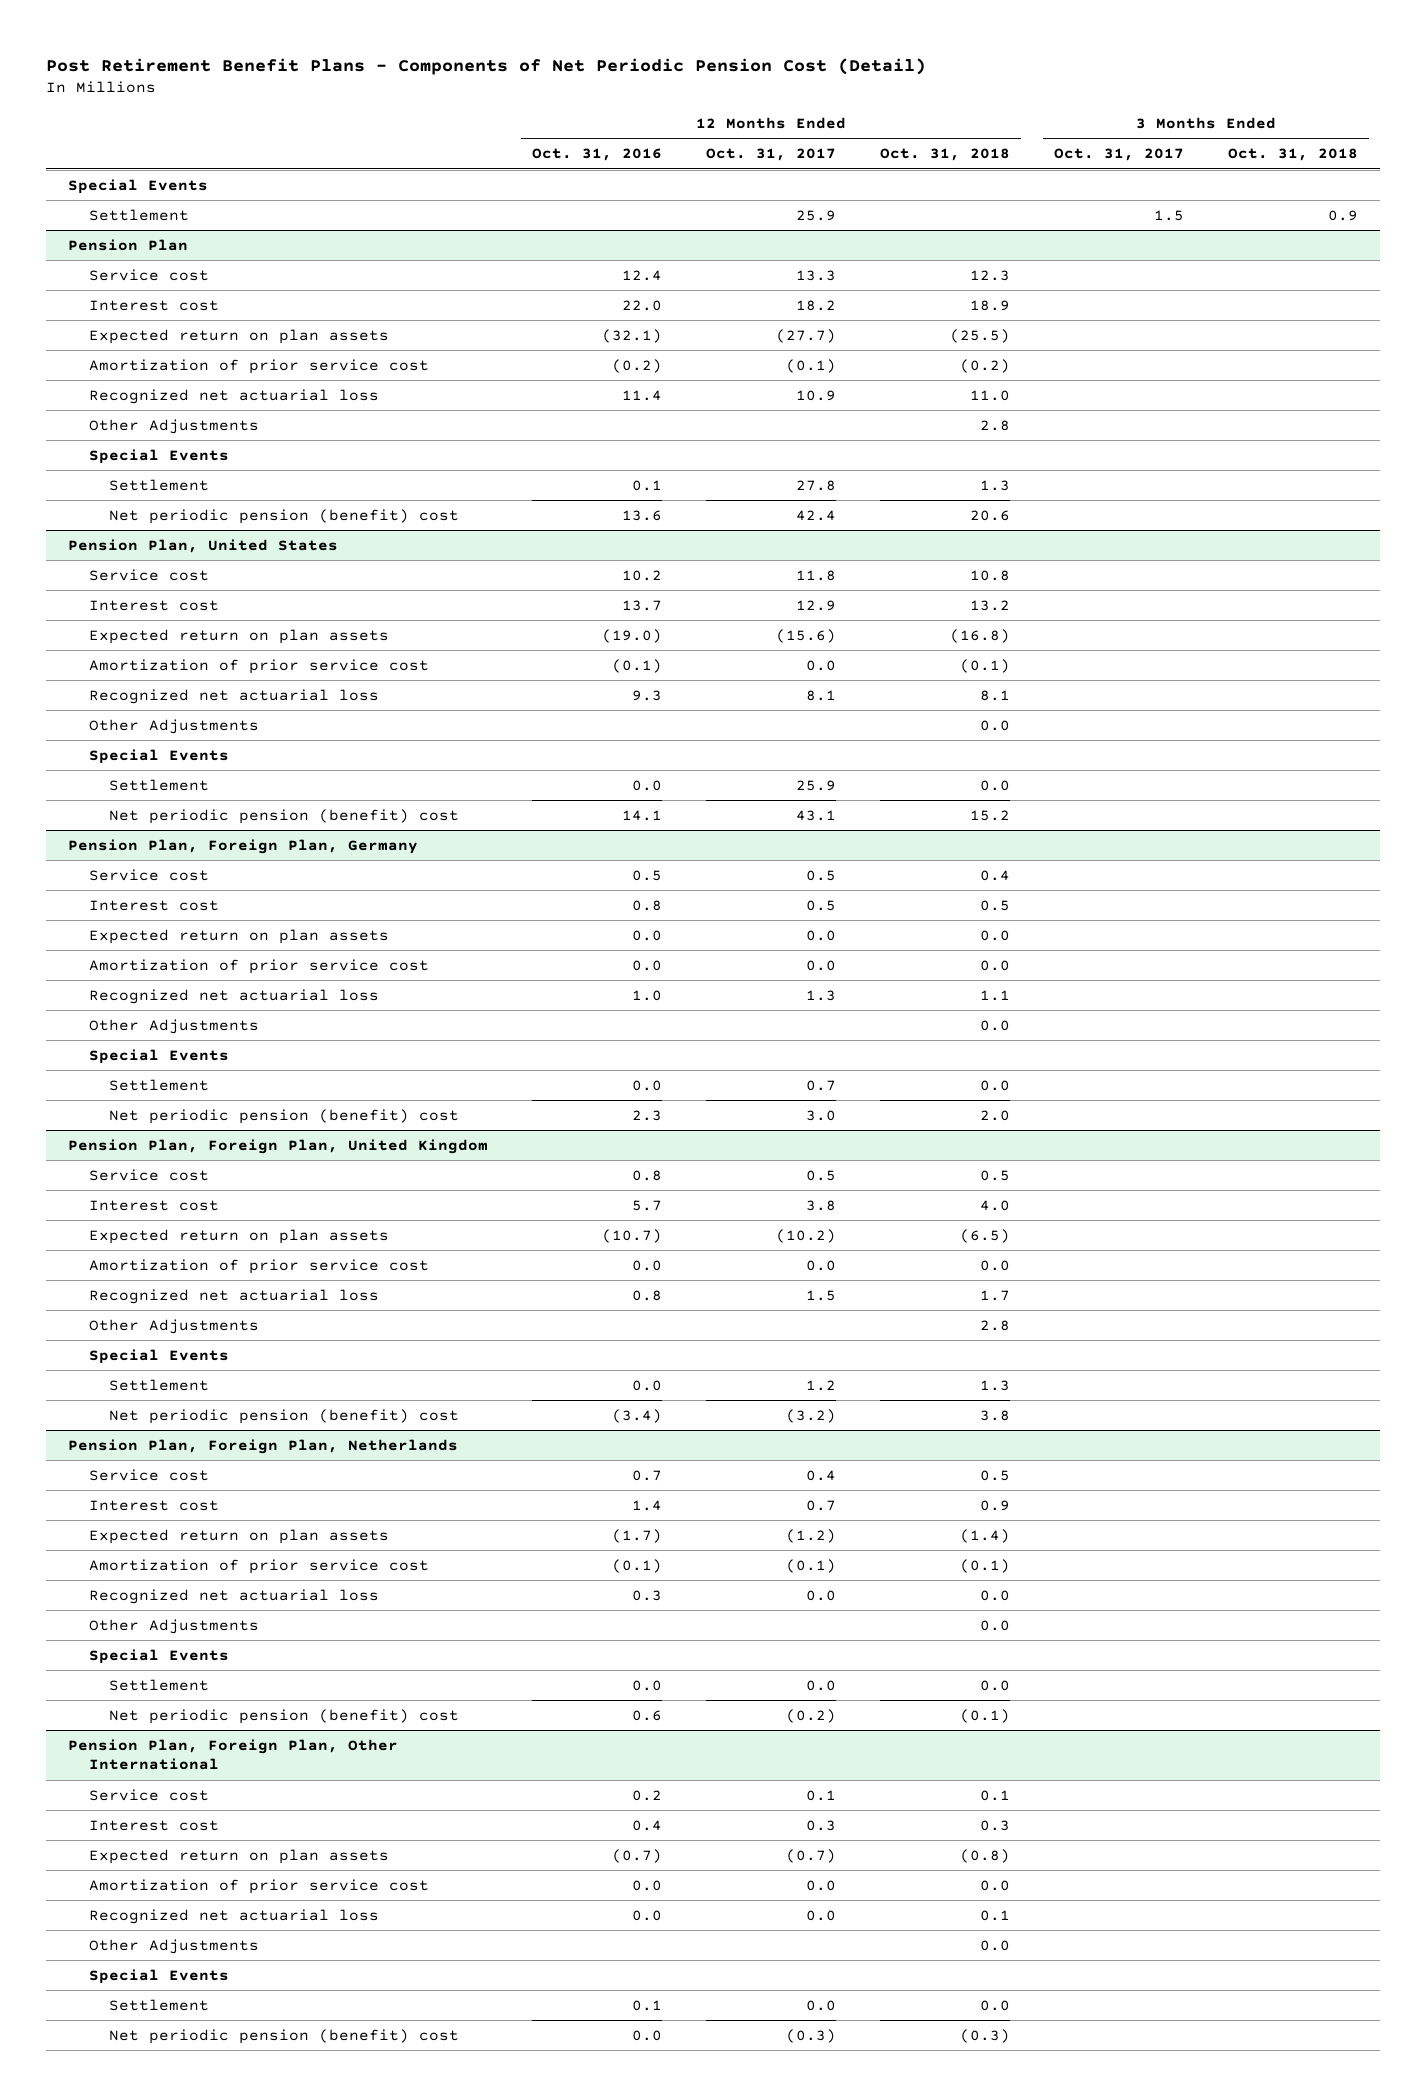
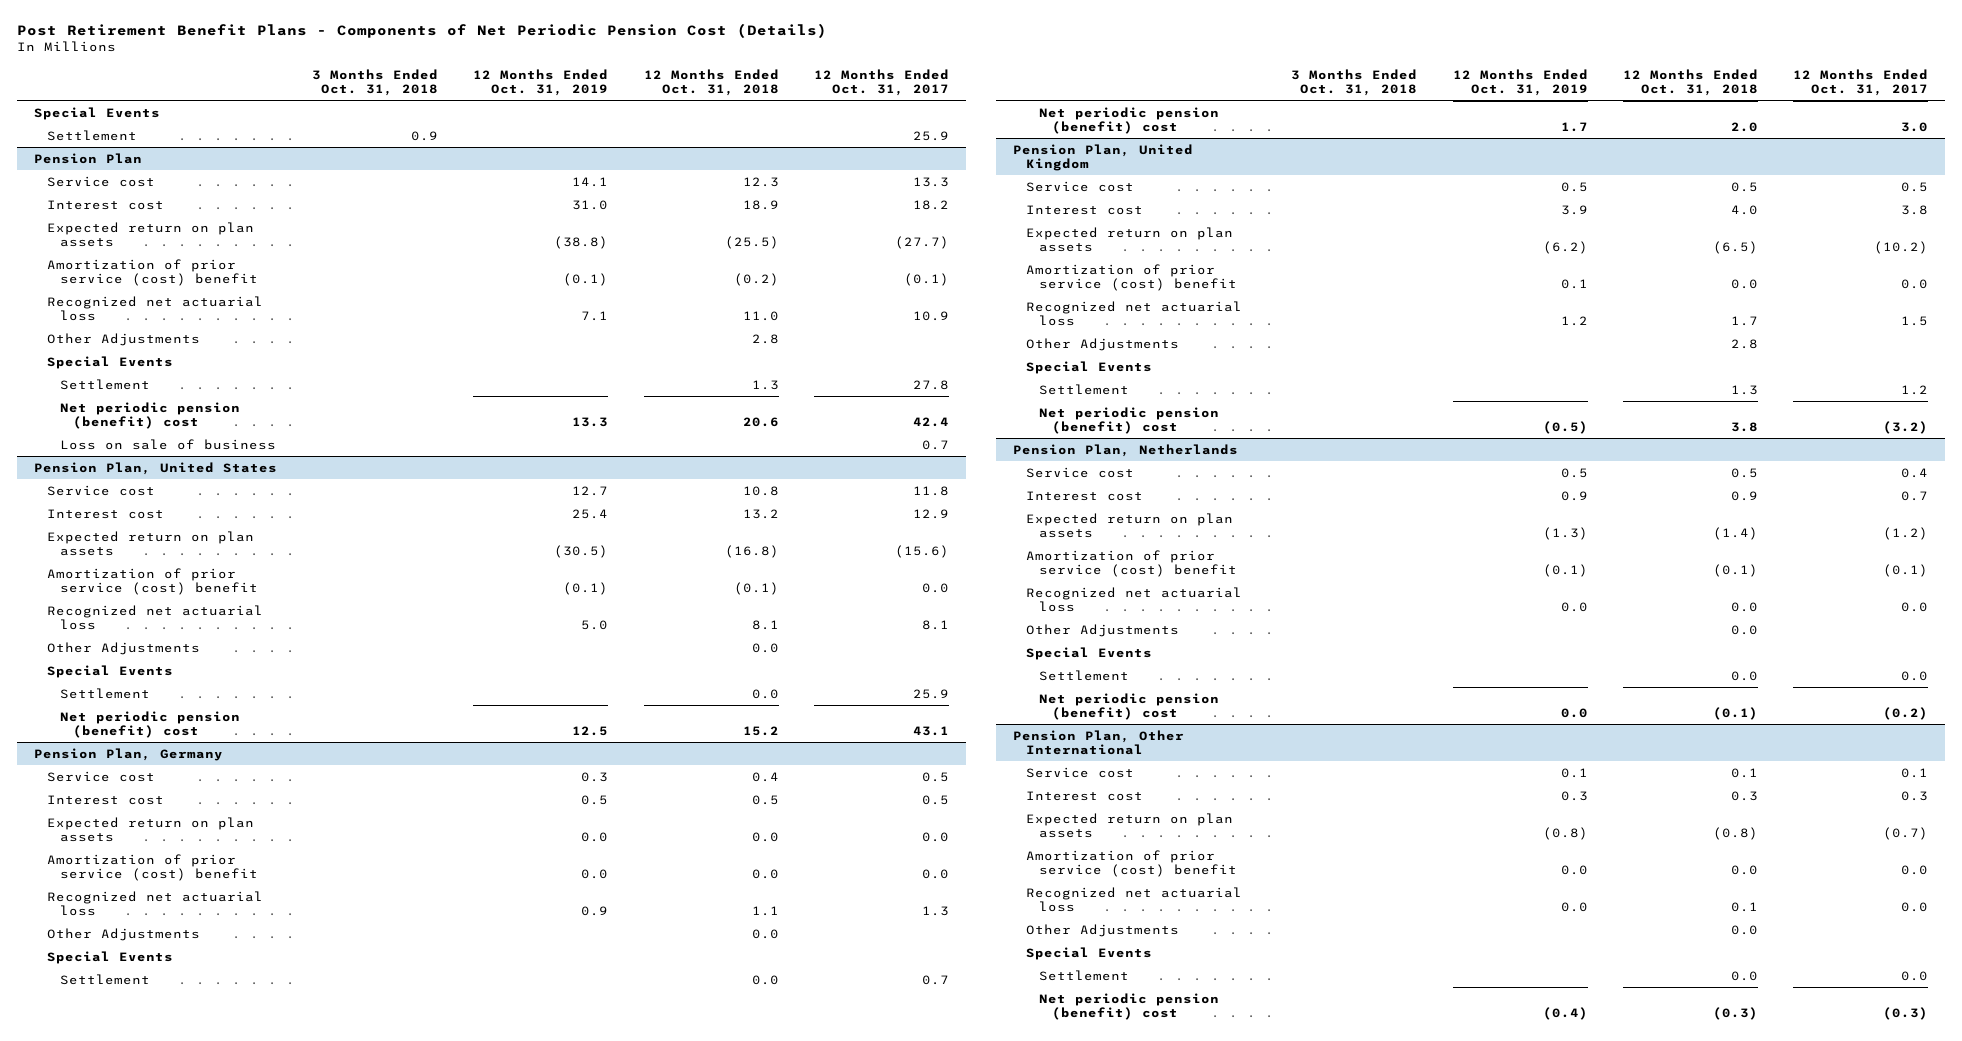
[46,57,927,75] Post Retirement Benefit Plans - Components of Net Periodic Pension Cost (Detail) -> [16,23,827,39] Post Retirement Benefit Plans - Components of Net Periodic Pension Cost (Details)
[532,148,663,162] Oct. 31, 2016 -> none
[1054,148,1185,162] Oct. 31, 2017 -> none
none -> [473,68,609,97] 12 Months Ended Oct. 31, 2019
[88,358,429,374] Amortization of prior service cost -> [47,258,258,287] Amortization of prior service (cost) benefit
none -> [59,438,276,450] Loss on sale of business
[88,658,429,674] Amortization of prior service cost -> [47,567,258,596] Amortization of prior service (cost) benefit
[68,838,419,854] Pension Plan, Foreign Plan, Germany -> [34,747,224,761] Pension Plan, Germany
[88,958,429,974] Amortization of prior service cost -> [47,853,258,882] Amortization of prior service (cost) benefit
[68,1138,489,1154] Pension Plan, Foreign Plan, United Kingdom -> [1013,143,1194,172] Pension Plan, United Kingdom
[88,1258,429,1274] Amortization of prior service cost -> [1026,263,1237,292] Amortization of prior service (cost) benefit
[68,1438,459,1454] Pension Plan, Foreign Plan, Netherlands -> [1013,443,1239,457] Pension Plan, Netherlands
[88,1558,429,1574] Amortization of prior service cost -> [1026,549,1237,578] Amortization of prior service (cost) benefit
[68,1738,399,1771] Pension Plan, Foreign Plan, Other International -> [1013,729,1185,756] Pension Plan, Other International
[88,1878,429,1894] Amortization of prior service cost -> [1026,849,1237,878] Amortization of prior service (cost) benefit

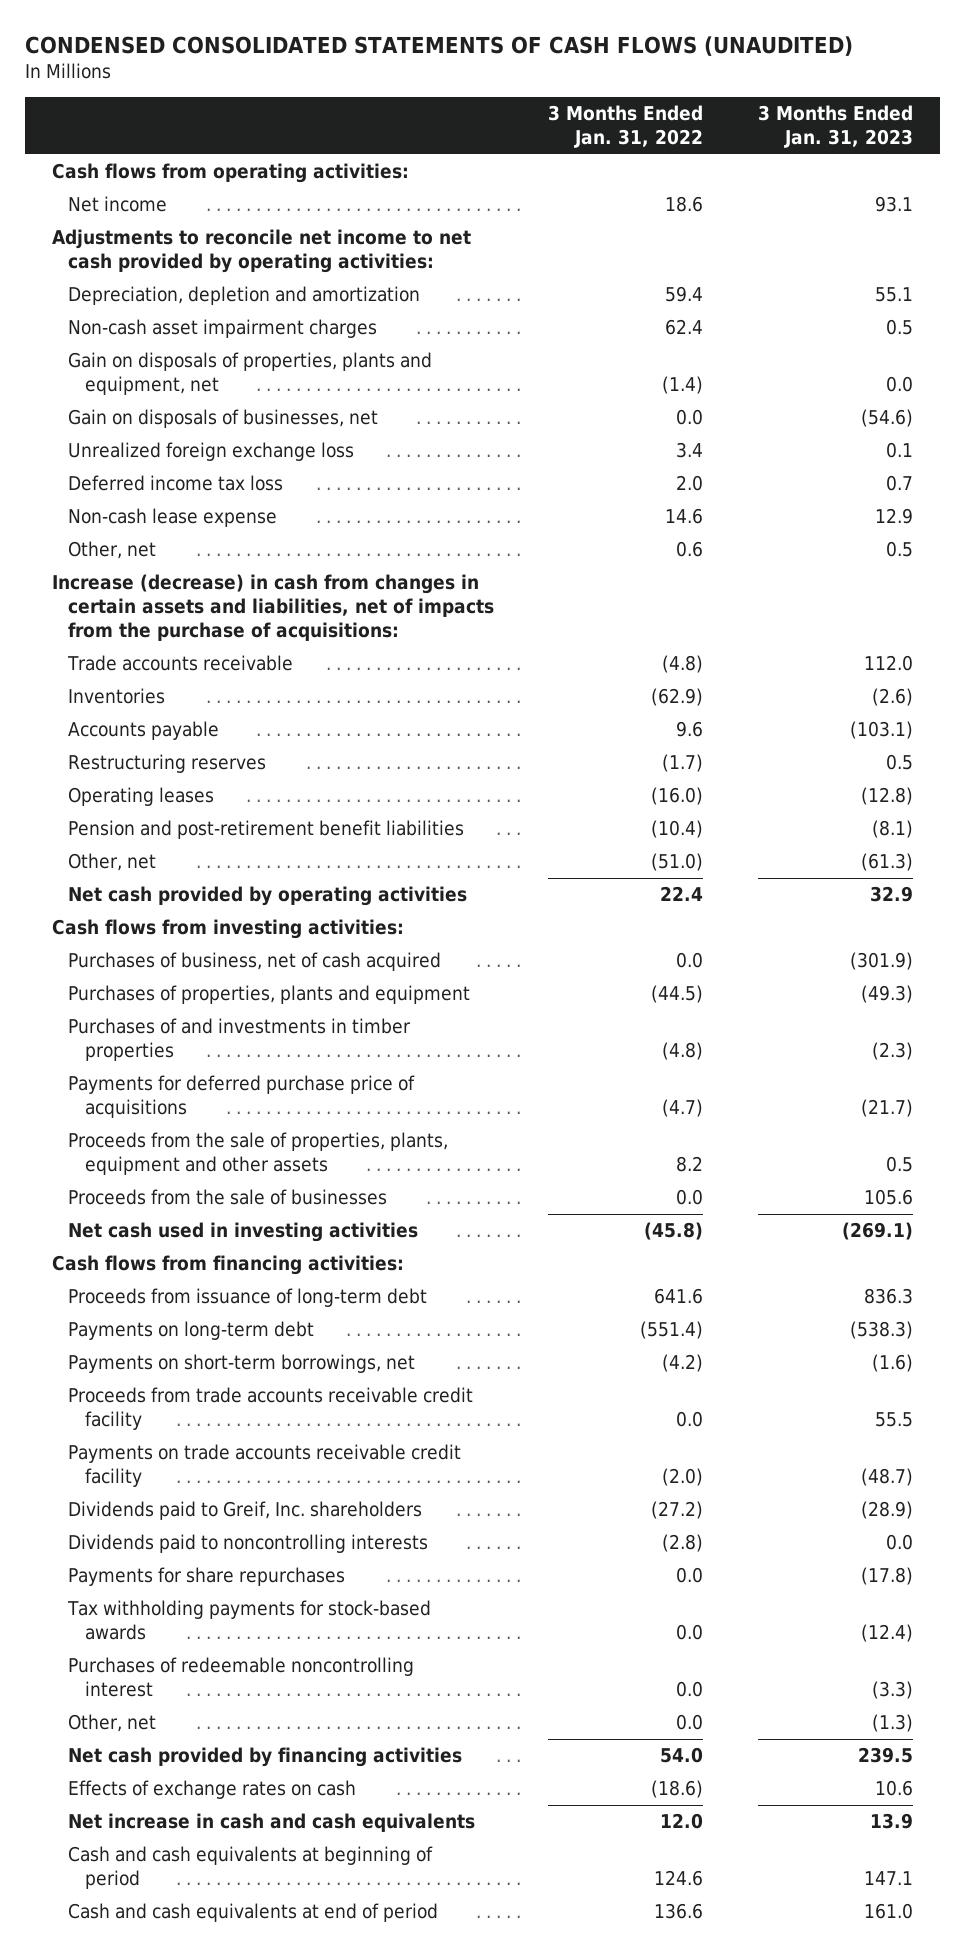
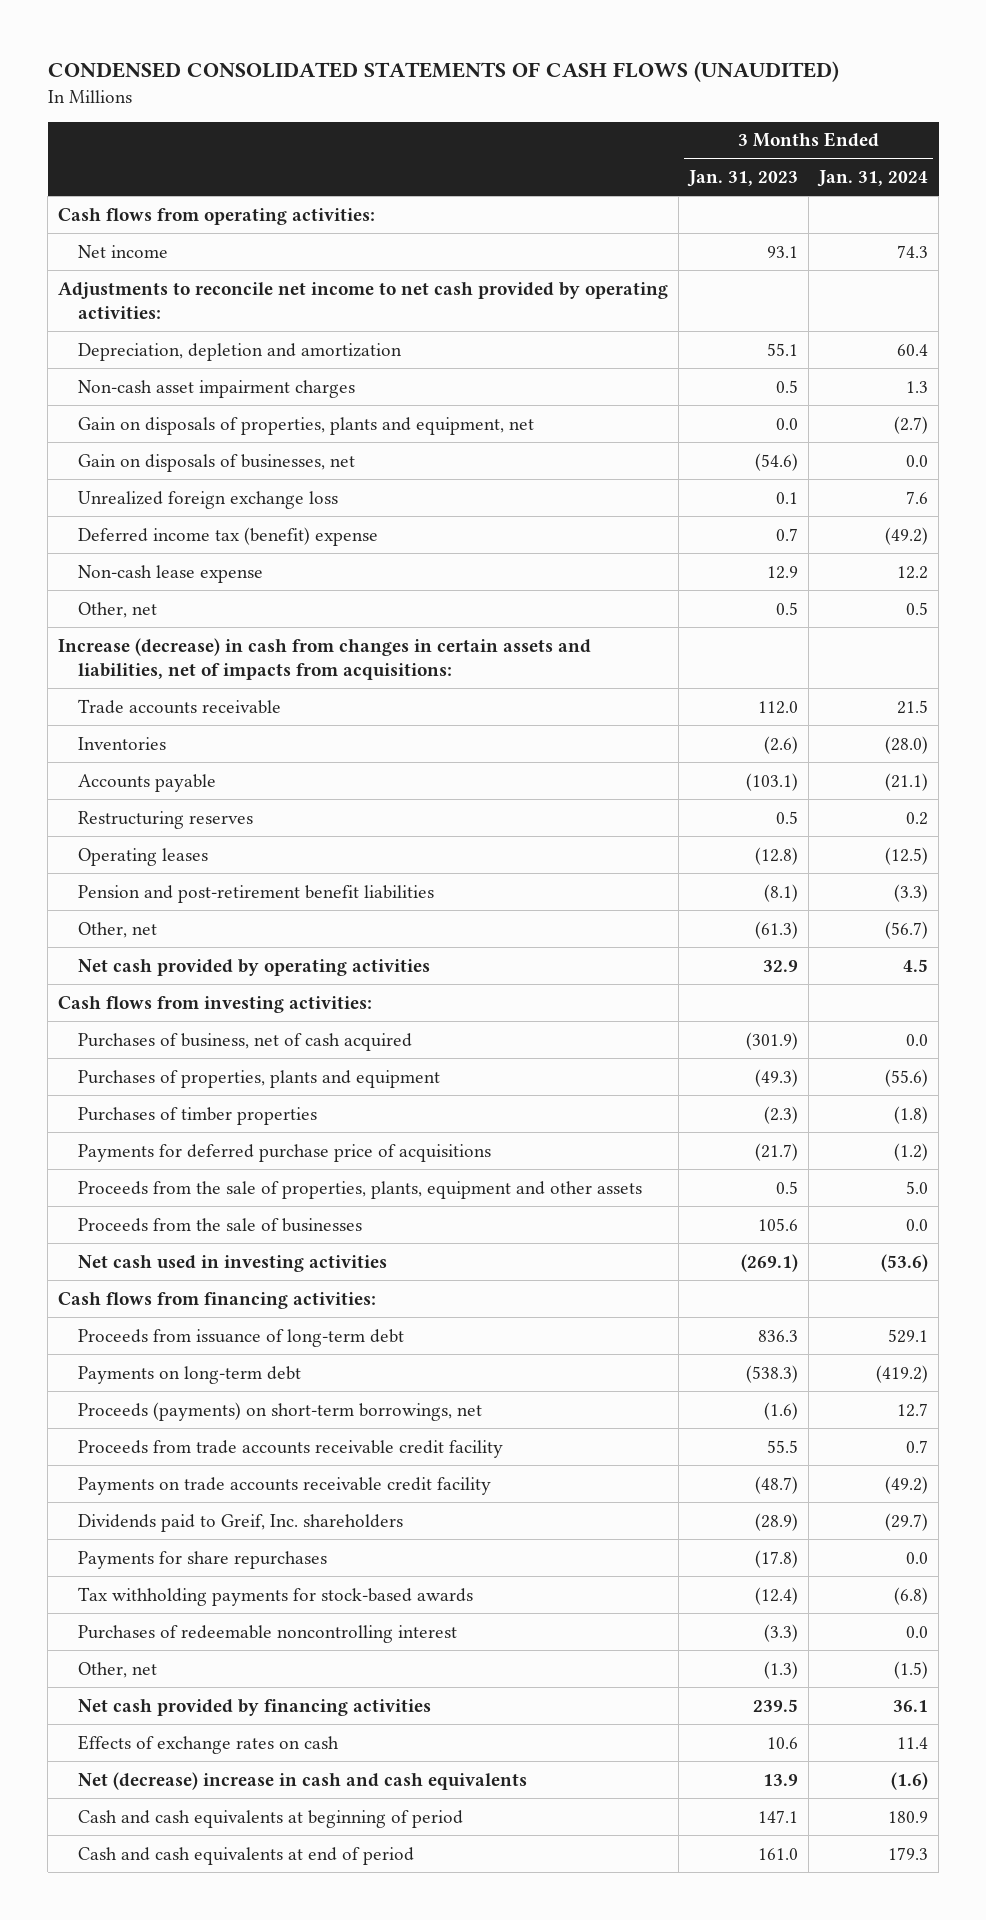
[548,104,704,148] 3 Months Ended Jan. 31, 2022 -> none
none -> [817,169,929,187] Jan. 31, 2024
[68,475,284,492] Deferred income tax loss -> [77,526,378,546] Deferred income tax (benefit) expense
[51,574,495,642] Increase (decrease) in cash from changes in certain assets and liabilities, net of impacts from the purchase of acquisitions: -> [58,637,592,681] Increase (decrease) in cash from changes in certain assets and liabilities, net of impacts from acquisitions:
[68,1018,412,1062] Purchases of and investments in timber properties -> [77,1106,317,1125] Purchases of timber properties
[68,1354,416,1374] Payments on short-term borrowings, net -> [77,1401,482,1421] Proceeds (payments) on short-term borrowings, net
[68,1534,429,1554] Dividends paid to noncontrolling interests -> none
[68,1813,476,1833] Net increase in cash and cash equivalents -> [77,1771,527,1790] Net (decrease) increase in cash and cash equivalents

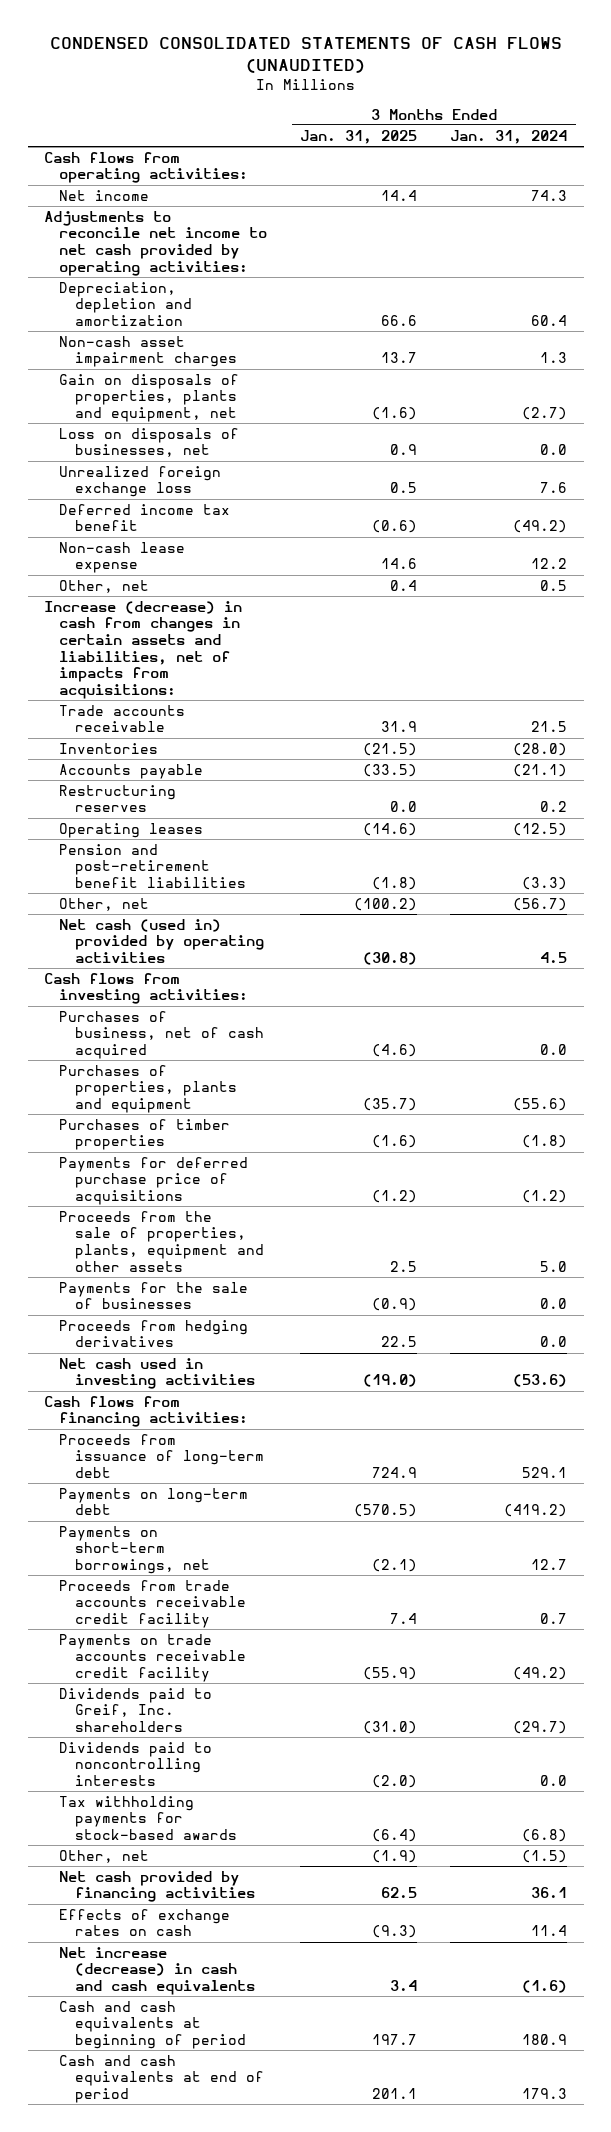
[687,169,799,187] Jan. 31, 2023 -> none
none -> [300,129,418,144] Jan. 31, 2025
[77,453,355,472] Gain on disposals of businesses, net -> [59,427,240,458] Loss on disposals of businesses, net
[77,526,378,546] Deferred income tax (benefit) expense -> [59,503,231,532] Deferred income tax benefit
[77,958,430,976] Net cash provided by operating activities -> [59,918,264,964] Net cash (used in) provided by operating activities
[77,1217,362,1232] Proceeds from the sale of businesses -> [59,1281,249,1310] Payments for the sale of businesses
none -> [59,1319,249,1348] Proceeds from hedging derivatives
[77,1401,482,1421] Proceeds (payments) on short-term borrowings, net -> [59,1525,210,1575] Payments on short-term borrowings, net
[77,1550,327,1569] Payments for share repurchases -> none
none -> [59,1741,213,1787] Dividends paid to noncontrolling interests
[77,1624,457,1643] Purchases of redeemable noncontrolling interest -> none
[77,1771,527,1790] Net (decrease) increase in cash and cash equivalents -> [59,1946,255,1996] Net increase (decrease) in cash and cash equivalents

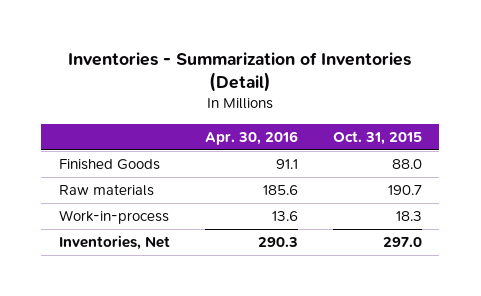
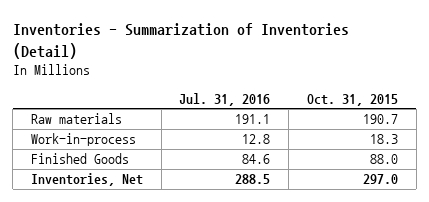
[204,130,298,145] Apr. 30, 2016 -> none
none -> [179,92,271,106] Jul. 31, 2016
[58,159,160,171] Finished Goods -> [30,153,129,165] Finished Goods

